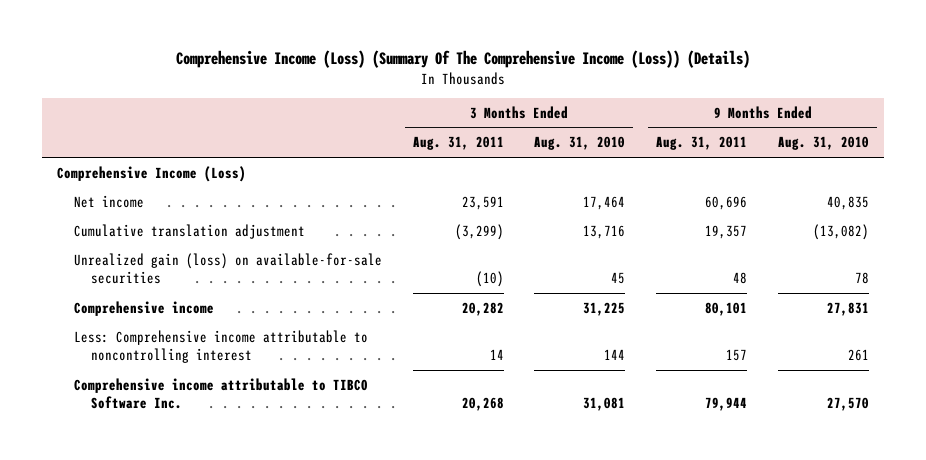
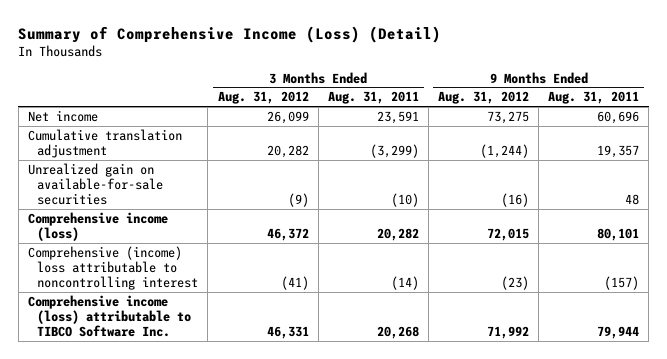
[175,50,750,69] Comprehensive Income (Loss) (Summary Of The Comprehensive Income (Loss)) (Details) -> [18,25,442,43] Summary of Comprehensive Income (Loss) (Detail)
[534,136,626,151] Aug. 31, 2010 -> none
[777,136,869,151] Aug. 31, 2010 -> none
none -> [217,91,309,105] Aug. 31, 2012
none -> [437,91,529,105] Aug. 31, 2012
[56,165,246,182] Comprehensive Income (Loss) -> none
[73,252,382,285] Unrealized gain (loss) on available-for-sale securities -> [28,162,164,206] Unrealized gain on available-for-sale securities
[73,300,214,316] Comprehensive income -> [28,211,169,242] Comprehensive income (loss)
[73,329,368,364] Less: Comprehensive income attributable to noncontrolling interest -> [28,245,199,291] Comprehensive (income) loss attributable to noncontrolling interest
[489,349,504,361] 14 -> [390,276,419,291] (14)
[726,349,748,362] 157 -> [604,276,640,291] (157)
[73,377,368,410] Comprehensive income attributable to TIBCO Software Inc. -> [28,294,192,338] Comprehensive income (loss) attributable to TIBCO Software Inc.

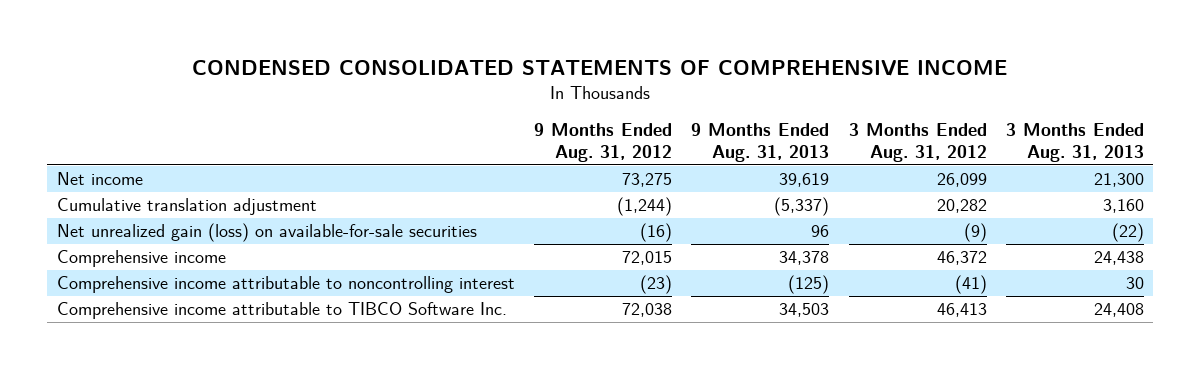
[18,25,442,43] Summary of Comprehensive Income (Loss) (Detail) -> [192,60,1008,77] CONDENSED CONSOLIDATED STATEMENTS OF COMPREHENSIVE INCOME
[327,91,419,105] Aug. 31, 2011 -> none
[548,91,640,105] Aug. 31, 2011 -> none
none -> [691,123,830,163] 9 Months Ended Aug. 31, 2013
none -> [1005,123,1144,163] 3 Months Ended Aug. 31, 2013
[28,162,164,206] Unrealized gain on available-for-sale securities -> [57,223,478,243] Net unrealized gain (loss) on available-for-sale securities
[28,211,169,242] Comprehensive income (loss) -> [57,250,227,268] Comprehensive income
[28,245,199,291] Comprehensive (income) loss attributable to noncontrolling interest -> [57,276,516,294] Comprehensive income attributable to noncontrolling interest
[28,294,192,338] Comprehensive income (loss) attributable to TIBCO Software Inc. -> [57,302,508,320] Comprehensive income attributable to TIBCO Software Inc.
[266,326,309,340] 46,331 -> [936,303,987,318] 46,413
[486,326,529,340] 71,992 -> [622,303,673,318] 72,038

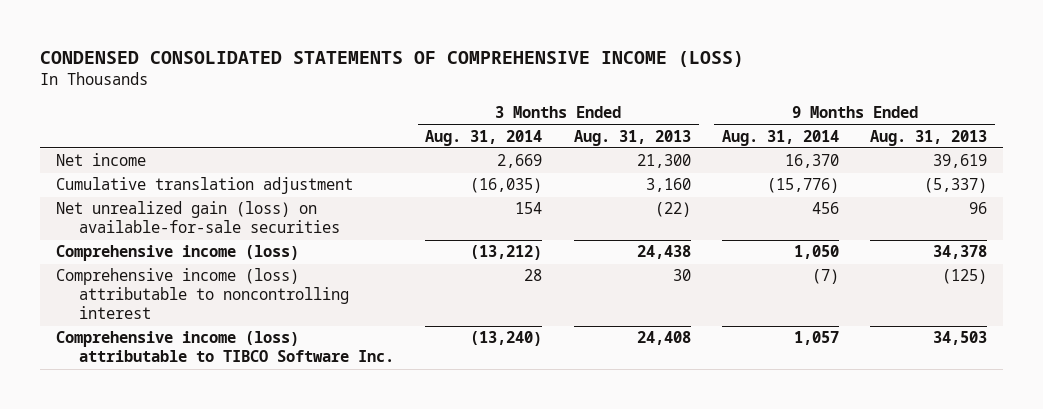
[192,60,1008,77] CONDENSED CONSOLIDATED STATEMENTS OF COMPREHENSIVE INCOME -> [40,51,745,68] CONDENSED CONSOLIDATED STATEMENTS OF COMPREHENSIVE INCOME (LOSS)
[534,123,673,163] 9 Months Ended Aug. 31, 2012 -> none
[848,123,987,163] 3 Months Ended Aug. 31, 2012 -> none
none -> [425,129,543,146] Aug. 31, 2014
none -> [721,129,839,146] Aug. 31, 2014
[57,250,227,268] Comprehensive income -> [55,245,299,262] Comprehensive income (loss)
[57,276,516,294] Comprehensive income attributable to noncontrolling interest -> [55,268,350,320] Comprehensive income (loss) attributable to noncontrolling interest
[57,302,508,320] Comprehensive income attributable to TIBCO Software Inc. -> [55,331,395,363] Comprehensive income (loss) attributable to TIBCO Software Inc.

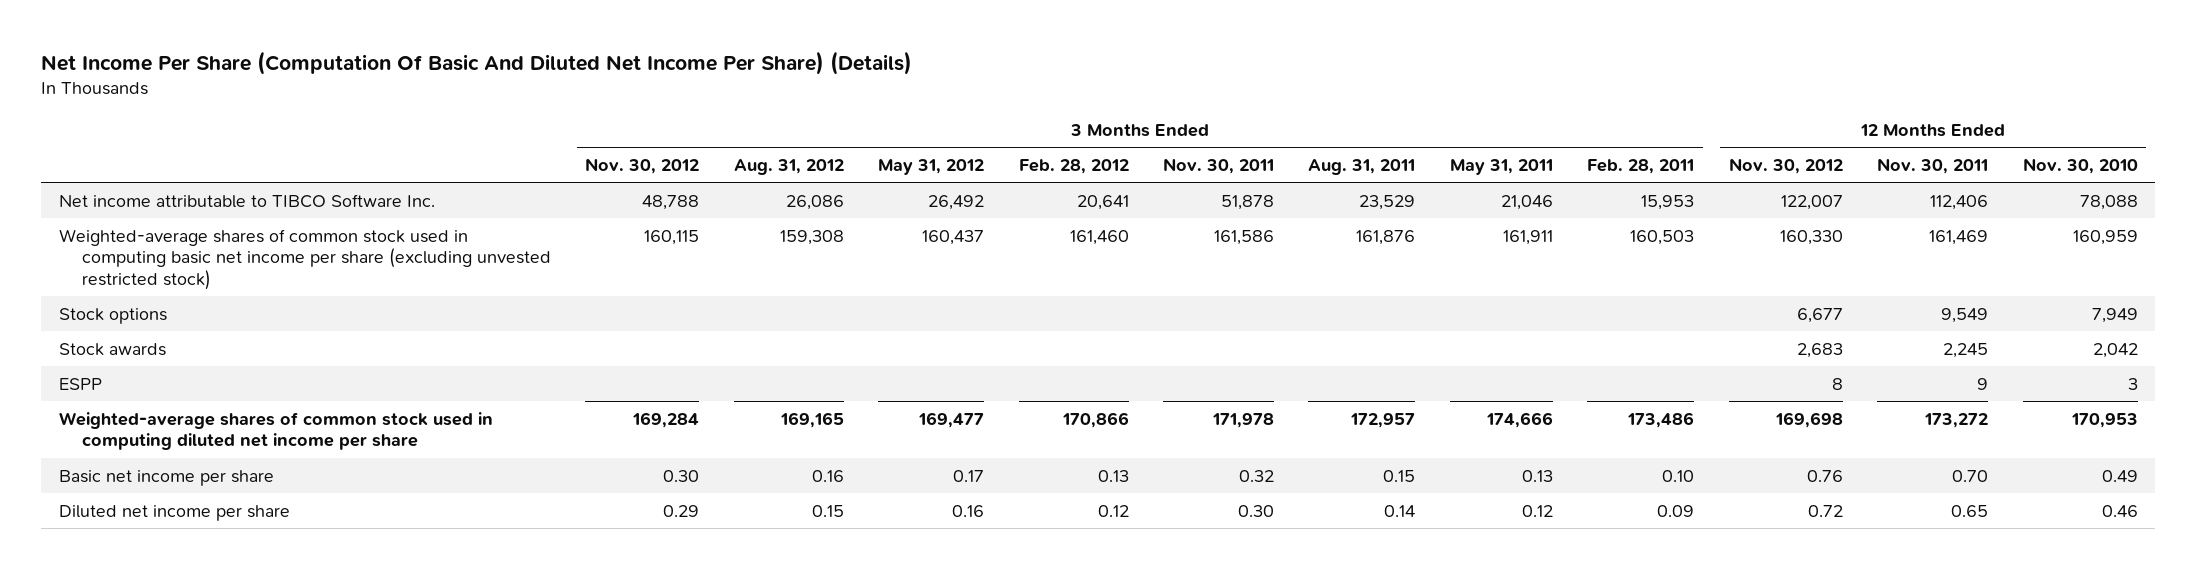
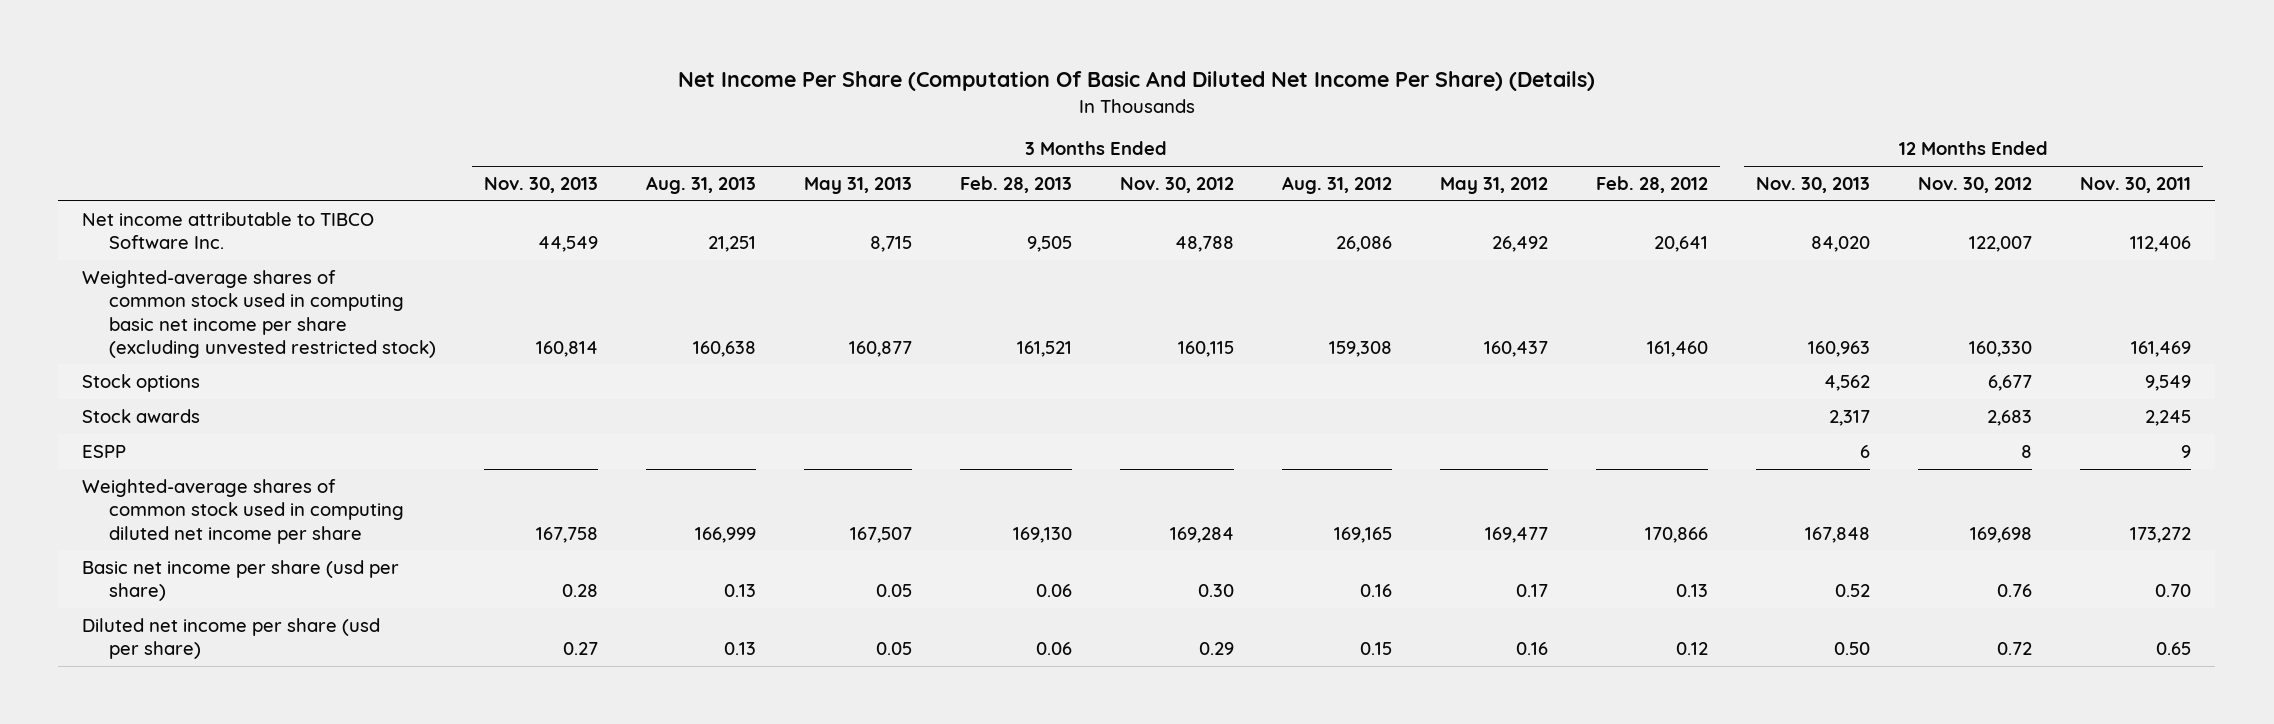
[1162,158,1274,175] Nov. 30, 2011 -> none
[1308,159,1416,176] Aug. 31, 2011 -> none
[1449,159,1553,176] May 31, 2011 -> none
[1587,159,1695,175] Feb. 28, 2011 -> none
[2022,158,2138,175] Nov. 30, 2010 -> none
none -> [483,177,598,194] Nov. 30, 2013
none -> [645,176,756,195] Aug. 31, 2013
none -> [803,177,912,195] May 31, 2013
none -> [960,176,1073,194] Feb. 28, 2013
none -> [1756,177,1871,194] Nov. 30, 2013
[58,469,274,486] Basic net income per share -> [82,560,400,602] Basic net income per share (usd per share)
[58,504,290,521] Diluted net income per share -> [82,618,381,660] Diluted net income per share (usd per share)

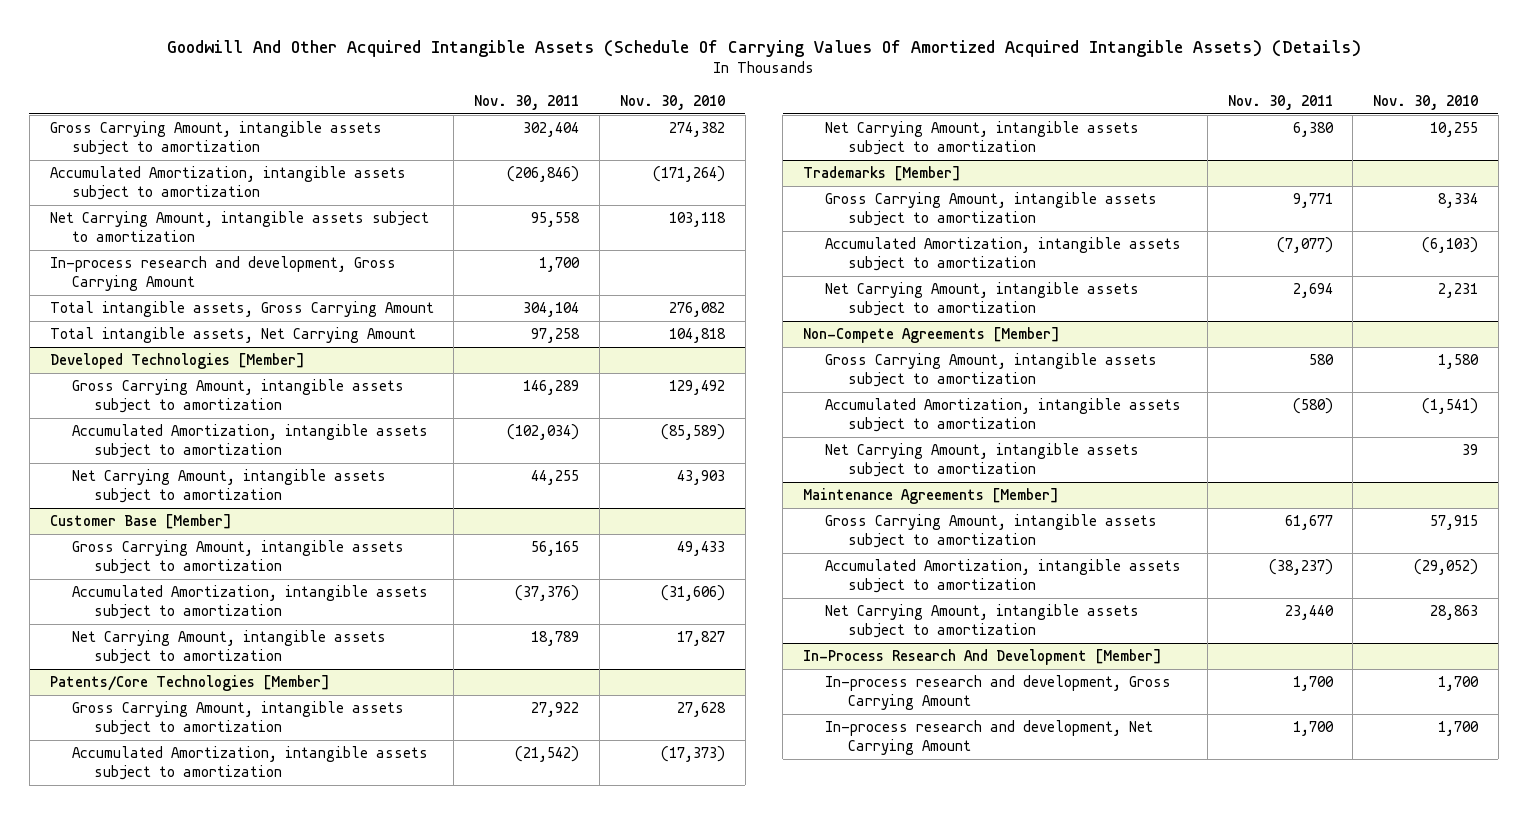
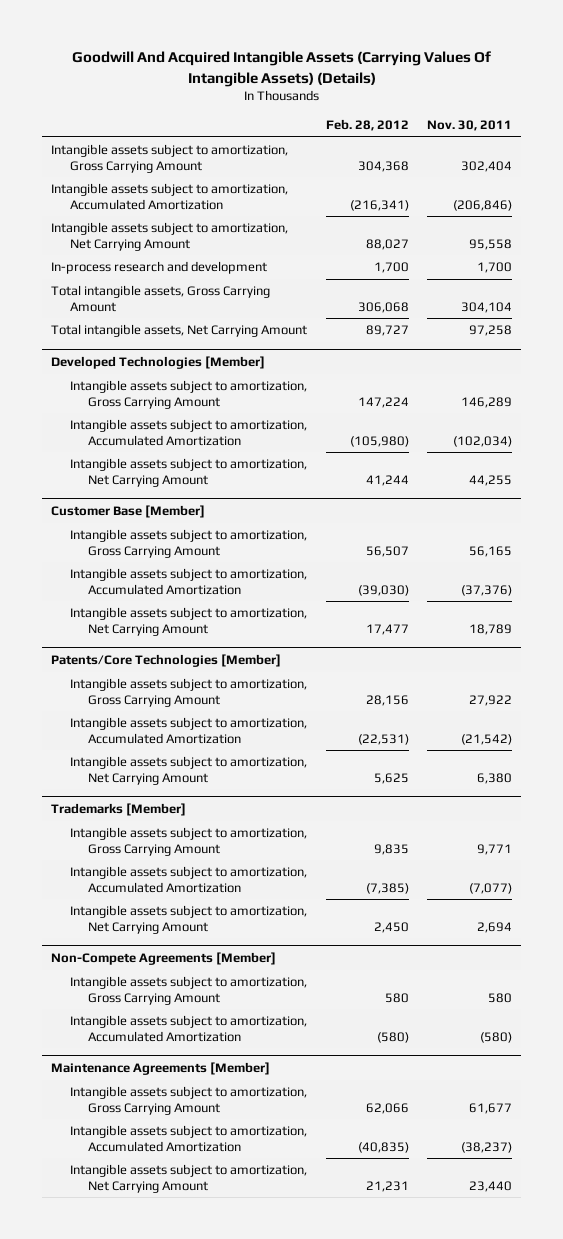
[166,39,1361,57] Goodwill And Other Acquired Intangible Assets (Schedule Of Carrying Values Of Amortized Acquired Intangible Assets) (Details) -> [71,51,491,87] Goodwill And Acquired Intangible Assets (Carrying Values Of Intangible Assets) (Details)
[619,94,725,110] Nov. 30, 2010 -> none
none -> [325,119,409,132] Feb. 28, 2012
[49,121,382,156] Gross Carrying Amount, intangible assets subject to amortization -> [51,144,289,173] Intangible assets subject to amortization, Gross Carrying Amount
[49,166,406,201] Accumulated Amortization, intangible assets subject to amortization -> [51,183,289,210] Intangible assets subject to amortization, Accumulated Amortization
[49,211,429,243] Net Carrying Amount, intangible assets subject to amortization -> [51,222,289,251] Intangible assets subject to amortization, Net Carrying Amount
[49,256,396,292] In-process research and development, Gross Carrying Amount -> [51,261,268,275] In-process research and development
[71,379,404,414] Gross Carrying Amount, intangible assets subject to amortization -> [69,380,307,409] Intangible assets subject to amortization, Gross Carrying Amount
[71,424,428,459] Accumulated Amortization, intangible assets subject to amortization -> [69,419,307,446] Intangible assets subject to amortization, Accumulated Amortization
[71,469,386,504] Net Carrying Amount, intangible assets subject to amortization -> [69,458,307,487] Intangible assets subject to amortization, Net Carrying Amount
[71,540,404,575] Gross Carrying Amount, intangible assets subject to amortization -> [69,529,307,558] Intangible assets subject to amortization, Gross Carrying Amount
[71,585,428,620] Accumulated Amortization, intangible assets subject to amortization -> [69,568,307,595] Intangible assets subject to amortization, Accumulated Amortization
[71,630,386,665] Net Carrying Amount, intangible assets subject to amortization -> [69,607,307,636] Intangible assets subject to amortization, Net Carrying Amount
[71,701,404,736] Gross Carrying Amount, intangible assets subject to amortization -> [69,678,307,707] Intangible assets subject to amortization, Gross Carrying Amount
[71,746,428,781] Accumulated Amortization, intangible assets subject to amortization -> [69,717,307,744] Intangible assets subject to amortization, Accumulated Amortization
[825,121,1140,156] Net Carrying Amount, intangible assets subject to amortization -> [69,756,307,785] Intangible assets subject to amortization, Net Carrying Amount
[825,192,1158,227] Gross Carrying Amount, intangible assets subject to amortization -> [69,827,307,856] Intangible assets subject to amortization, Gross Carrying Amount
[825,237,1182,272] Accumulated Amortization, intangible assets subject to amortization -> [69,866,307,893] Intangible assets subject to amortization, Accumulated Amortization
[825,282,1140,317] Net Carrying Amount, intangible assets subject to amortization -> [69,905,307,934] Intangible assets subject to amortization, Net Carrying Amount
[825,443,1140,478] Net Carrying Amount, intangible assets subject to amortization -> none
[825,353,1158,388] Gross Carrying Amount, intangible assets subject to amortization -> [69,976,307,1005] Intangible assets subject to amortization, Gross Carrying Amount
[825,398,1182,433] Accumulated Amortization, intangible assets subject to amortization -> [69,1015,307,1042] Intangible assets subject to amortization, Accumulated Amortization
[802,649,1162,666] In-Process Research And Development [Member] -> none
[825,675,1172,711] In-process research and development, Gross Carrying Amount -> none
[825,720,1154,756] In-process research and development, Net Carrying Amount -> none
[825,514,1158,549] Gross Carrying Amount, intangible assets subject to amortization -> [69,1086,307,1115] Intangible assets subject to amortization, Gross Carrying Amount
[825,559,1182,594] Accumulated Amortization, intangible assets subject to amortization -> [69,1125,307,1152] Intangible assets subject to amortization, Accumulated Amortization
[825,604,1140,639] Net Carrying Amount, intangible assets subject to amortization -> [69,1164,307,1193] Intangible assets subject to amortization, Net Carrying Amount

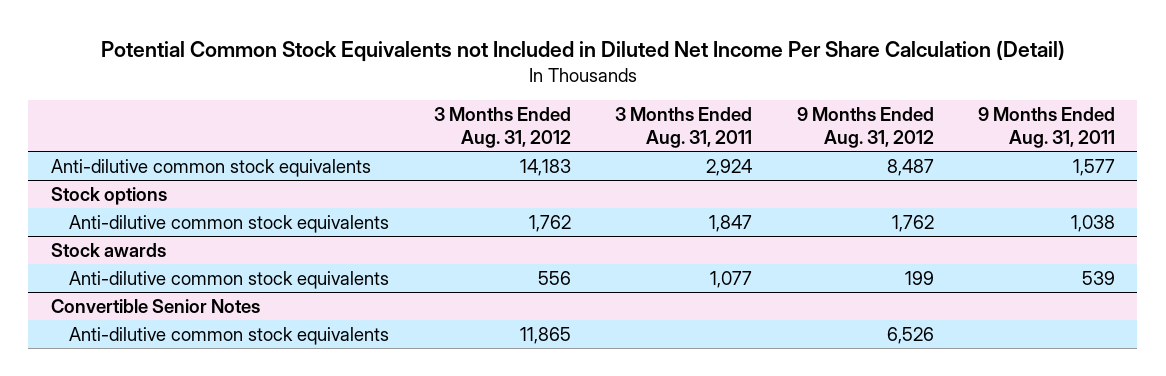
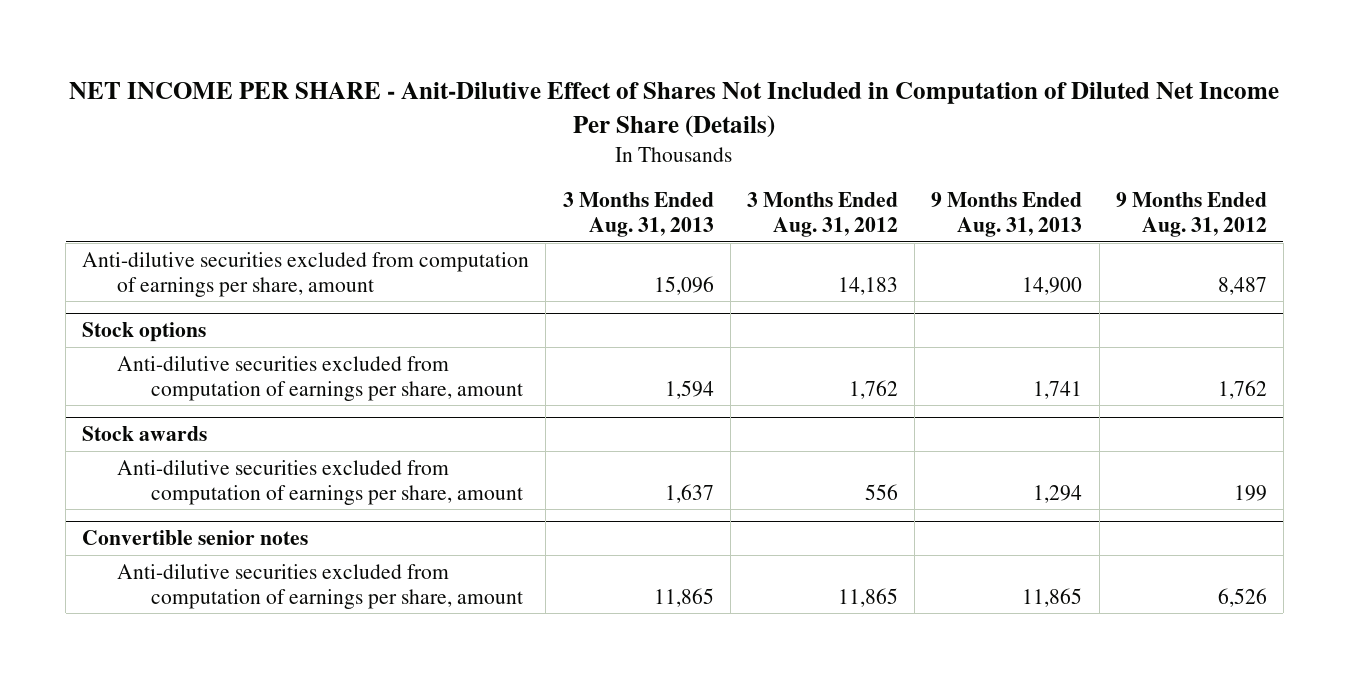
[100,39,1065,62] Potential Common Stock Equivalents not Included in Diluted Net Income Per Share Calculation (Detail) -> [69,82,1280,138] NET INCOME PER SHARE - Anit-Dilutive Effect of Shares Not Included in Computation of Diluted Net Income Per Share (Details)
[615,106,753,148] 3 Months Ended Aug. 31, 2011 -> none
[978,106,1116,148] 9 Months Ended Aug. 31, 2011 -> none
none -> [562,192,714,238] 3 Months Ended Aug. 31, 2013
none -> [931,192,1083,238] 9 Months Ended Aug. 31, 2013
[50,158,371,177] Anti-dilutive common stock equivalents -> [82,251,530,297] Anti-dilutive securities excluded from computation of earnings per share, amount
[69,214,390,233] Anti-dilutive common stock equivalents -> [116,355,523,401] Anti-dilutive securities excluded from computation of earnings per share, amount
[69,270,390,289] Anti-dilutive common stock equivalents -> [116,459,523,505] Anti-dilutive securities excluded from computation of earnings per share, amount
[50,298,260,313] Convertible Senior Notes -> [82,530,309,546] Convertible senior notes
[69,326,390,345] Anti-dilutive common stock equivalents -> [116,563,523,609] Anti-dilutive securities excluded from computation of earnings per share, amount

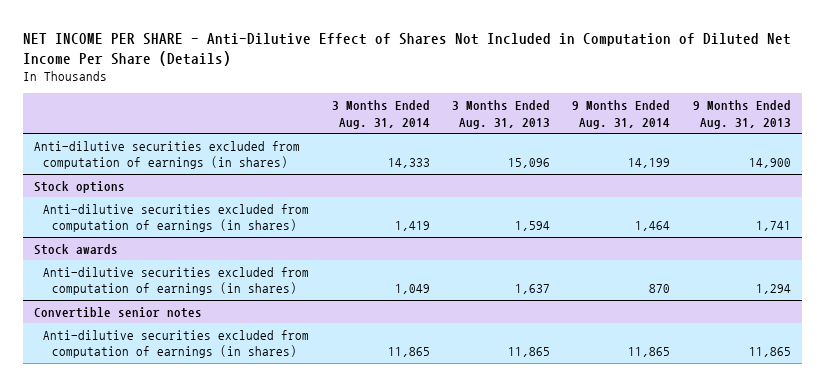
[69,82,1280,138] NET INCOME PER SHARE - Anit-Dilutive Effect of Shares Not Included in Computation of Diluted Net Income Per Share (Details) -> [22,32,791,66] NET INCOME PER SHARE - Anti-Dilutive Effect of Shares Not Included in Computation of Diluted Net Income Per Share (Details)
[746,192,898,238] 3 Months Ended Aug. 31, 2012 -> none
[1115,192,1267,238] 9 Months Ended Aug. 31, 2012 -> none
none -> [331,100,430,129] 3 Months Ended Aug. 31, 2014
none -> [572,100,671,129] 9 Months Ended Aug. 31, 2014
[82,251,530,297] Anti-dilutive securities excluded from computation of earnings per share, amount -> [33,140,300,170] Anti-dilutive securities excluded from computation of earnings (in shares)
[116,355,523,401] Anti-dilutive securities excluded from computation of earnings per share, amount -> [43,203,310,233] Anti-dilutive securities excluded from computation of earnings (in shares)
[116,459,523,505] Anti-dilutive securities excluded from computation of earnings per share, amount -> [43,266,310,296] Anti-dilutive securities excluded from computation of earnings (in shares)
[116,563,523,609] Anti-dilutive securities excluded from computation of earnings per share, amount -> [43,329,310,359] Anti-dilutive securities excluded from computation of earnings (in shares)

